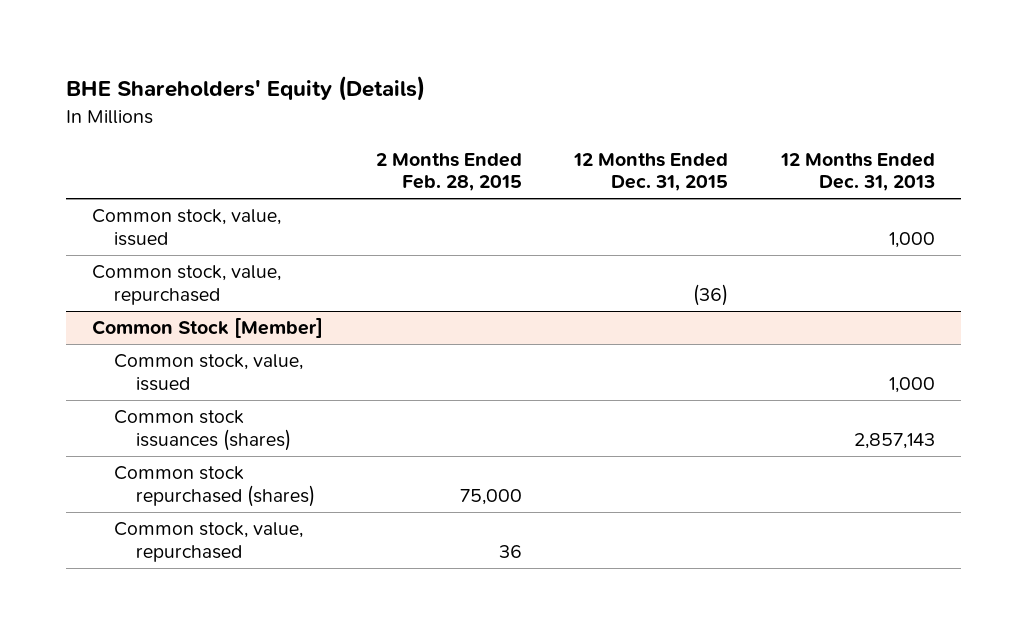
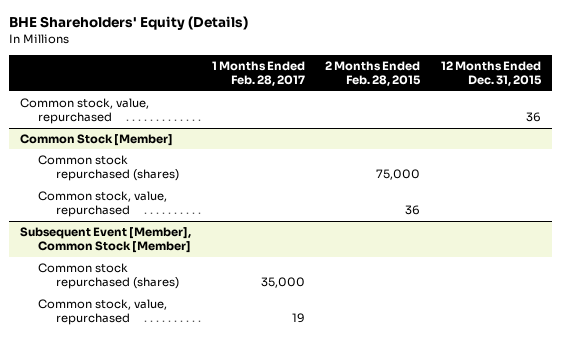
[780,152,936,192] 12 Months Ended Dec. 31, 2013 -> none
none -> [211,60,305,87] 1 Months Ended Feb. 28, 2017
[91,209,281,247] Common stock, value, issued -> none
[693,284,729,307] (36) -> [526,112,542,123] 36
[114,354,304,392] Common stock, value, issued -> none
[114,410,292,452] Common stock issuances (shares) -> none
none -> [19,226,191,254] Subsequent Event [Member], Common Stock [Member]
none -> [37,262,180,290] Common stock repurchased (shares)
none -> [37,298,167,326] Common stock, value, repurchased

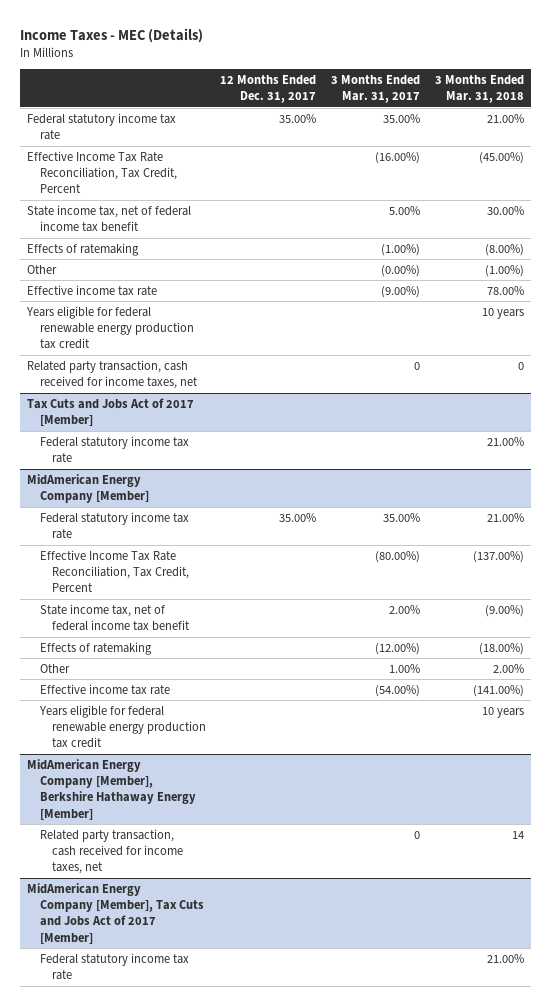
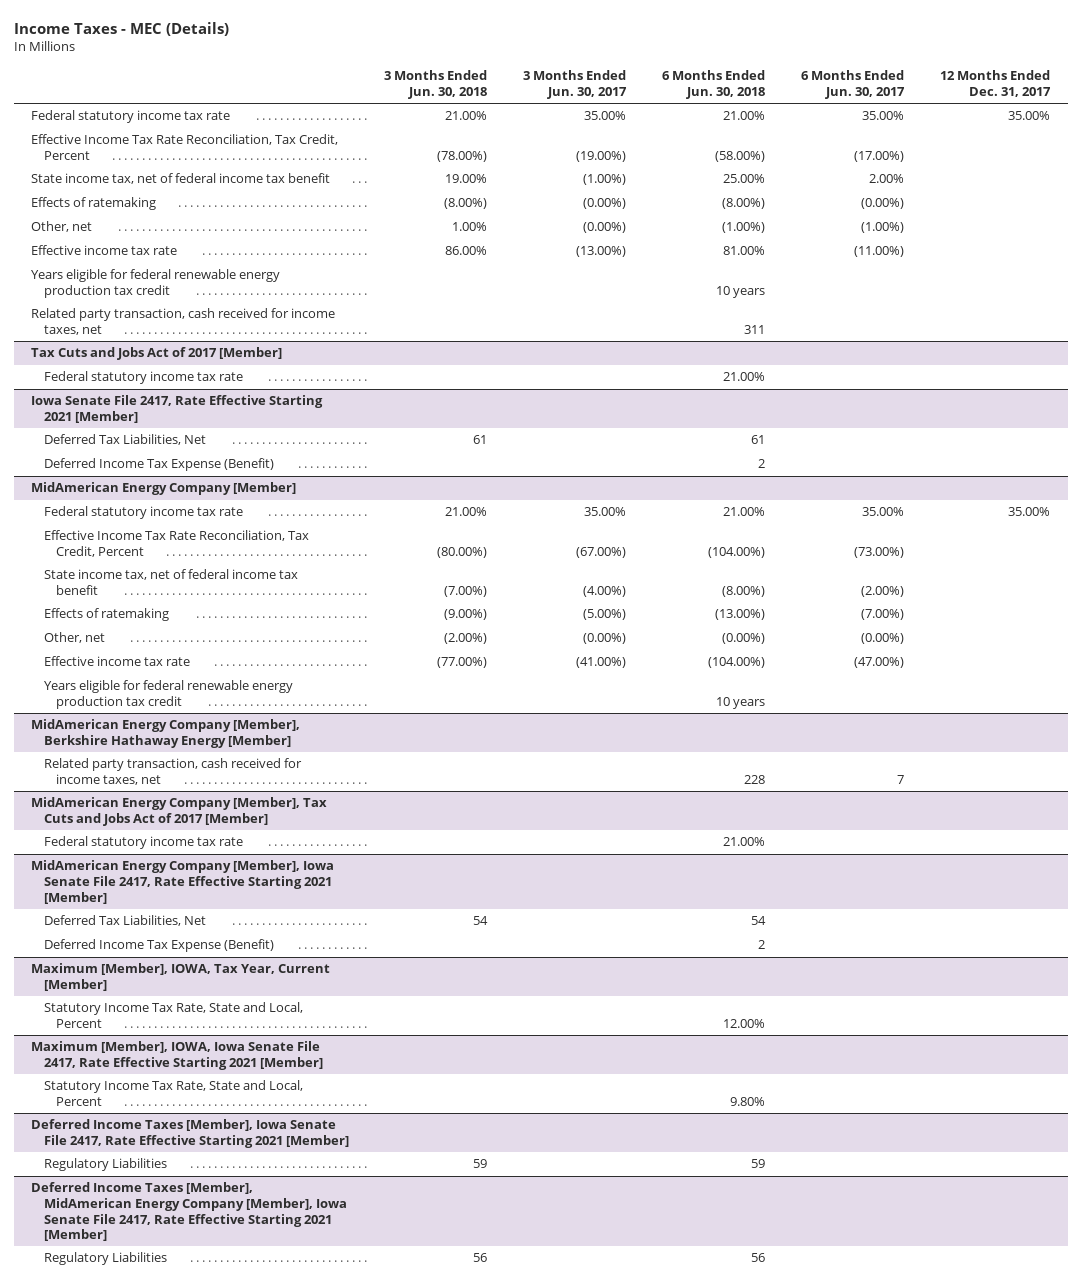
[330,75,420,104] 3 Months Ended Mar. 31, 2017 -> none
[434,75,524,104] 3 Months Ended Mar. 31, 2018 -> none
none -> [384,70,488,99] 3 Months Ended Jun. 30, 2018
none -> [523,70,628,99] 3 Months Ended Jun. 30, 2017
none -> [662,70,766,99] 6 Months Ended Jun. 30, 2018
none -> [801,70,906,99] 6 Months Ended Jun. 30, 2017
[27,264,58,274] Other -> [31,221,93,233] Other, net
none -> [31,395,324,424] Iowa Senate File 2417, Rate Effective Starting 2021 [Member]
none -> [43,434,206,446] Deferred Tax Liabilities, Net
none -> [43,458,274,472] Deferred Income Tax Expense (Benefit)
[39,663,70,673] Other -> [43,632,105,644] Other, net
none -> [31,860,335,904] MidAmerican Energy Company [Member], Iowa Senate File 2417, Rate Effective Starting 2021 [Member]
none -> [43,915,206,927] Deferred Tax Liabilities, Net
none -> [43,939,274,953] Deferred Income Tax Expense (Benefit)
none -> [31,963,331,992] Maximum [Member], IOWA, Tax Year, Current [Member]
none -> [43,1002,303,1029] Statutory Income Tax Rate, State and Local, Percent
none -> [31,1041,323,1071] Maximum [Member], IOWA, Iowa Senate File 2417, Rate Effective Starting 2021 [Member]
none -> [43,1080,303,1107] Statutory Income Tax Rate, State and Local, Percent
none -> [31,1119,349,1149] Deferred Income Taxes [Member], Iowa Senate File 2417, Rate Effective Starting 2021 [Member]
none -> [43,1158,167,1172] Regulatory Liabilities
none -> [31,1182,347,1242] Deferred Income Taxes [Member], MidAmerican Energy Company [Member], Iowa Senate File 2417, Rate Effective Starting 2021 [Member]
none -> [43,1252,167,1266] Regulatory Liabilities

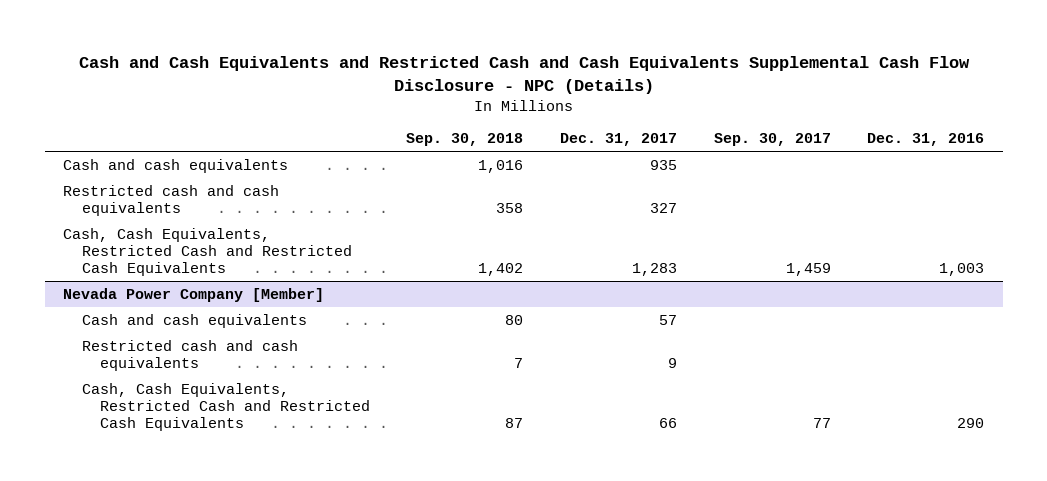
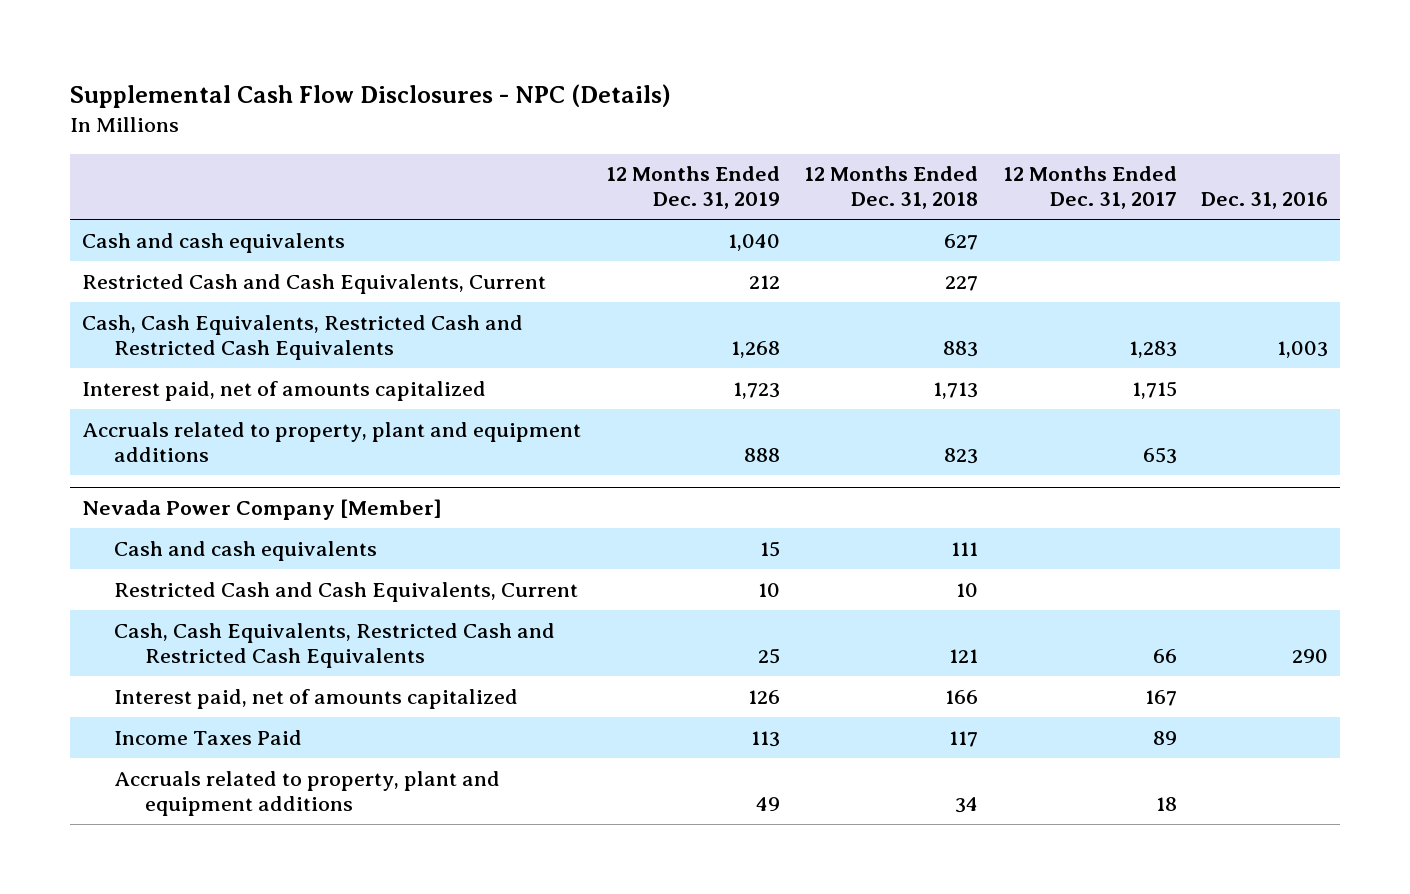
[78,55,970,94] Cash and Cash Equivalents and Restricted Cash and Cash Equivalents Supplemental Cash Flow Disclosure - NPC (Details) -> [70,84,672,109] Supplemental Cash Flow Disclosures - NPC (Details)
[406,133,524,147] Sep. 30, 2018 -> none
[560,133,678,147] Dec. 31, 2017 -> none
[713,133,831,147] Sep. 30, 2017 -> none
none -> [605,166,780,210] 12 Months Ended Dec. 31, 2019
none -> [804,166,979,210] 12 Months Ended Dec. 31, 2018
none -> [1002,166,1177,210] 12 Months Ended Dec. 31, 2017
[63,184,280,216] Restricted cash and cash equivalents -> [82,273,547,294] Restricted Cash and Cash Equivalents, Current
none -> [82,380,487,401] Interest paid, net of amounts capitalized
none -> [82,421,582,462] Accruals related to property, plant and equipment additions
[81,339,298,371] Restricted cash and cash equivalents -> [113,581,578,602] Restricted Cash and Cash Equivalents, Current
none -> [113,688,518,709] Interest paid, net of amounts capitalized
none -> [113,729,302,745] Income Taxes Paid
none -> [113,770,500,816] Accruals related to property, plant and equipment additions

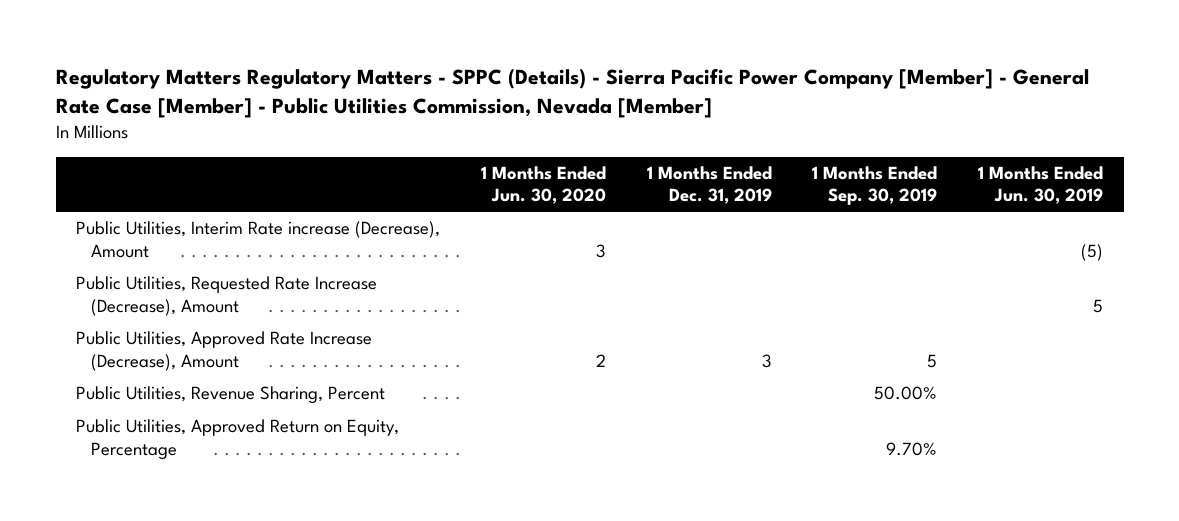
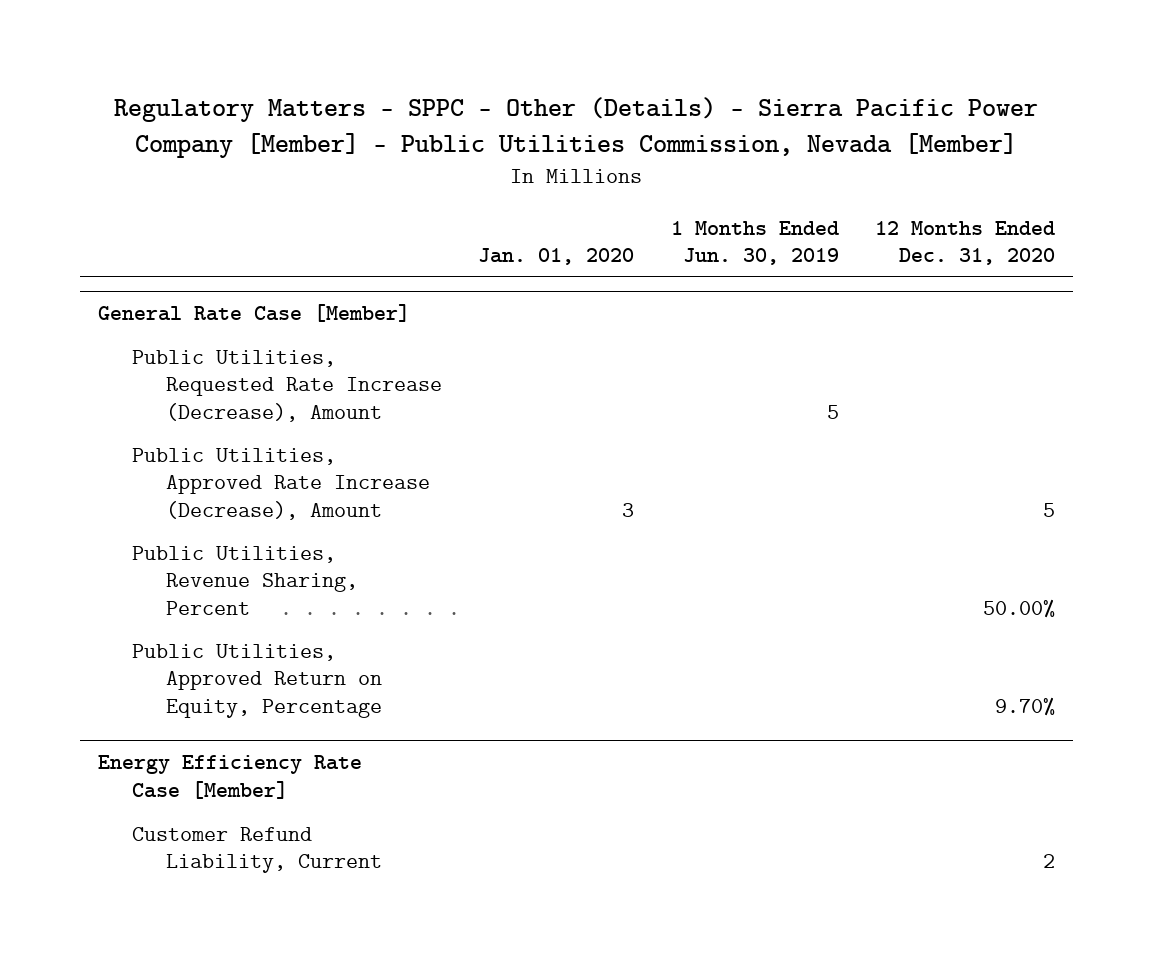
[55,68,1089,119] Regulatory Matters Regulatory Matters - SPPC (Details) - Sierra Pacific Power Company [Member] - General Rate Case [Member] - Public Utilities Commission, Nevada [Member] -> [114,96,1039,158] Regulatory Matters - SPPC - Other (Details) - Sierra Pacific Power Company [Member] - Public Utilities Commission, Nevada [Member]
[480,165,606,205] 1 Months Ended Jun. 30, 2020 -> none
[646,165,772,205] 1 Months Ended Dec. 31, 2019 -> none
[812,165,938,206] 1 Months Ended Sep. 30, 2019 -> none
none -> [478,248,635,266] Jan. 01, 2020
none -> [874,220,1055,266] 12 Months Ended Dec. 31, 2020
[76,221,441,258] Public Utilities, Interim Rate increase (Decrease), Amount -> none
none -> [97,304,410,323] General Rate Case [Member]
none -> [97,755,362,799] Energy Efficiency Rate Case [Member]
none -> [131,826,383,874] Customer Refund Liability, Current

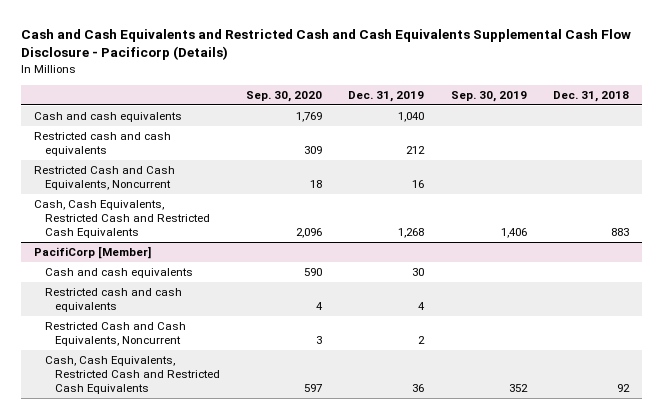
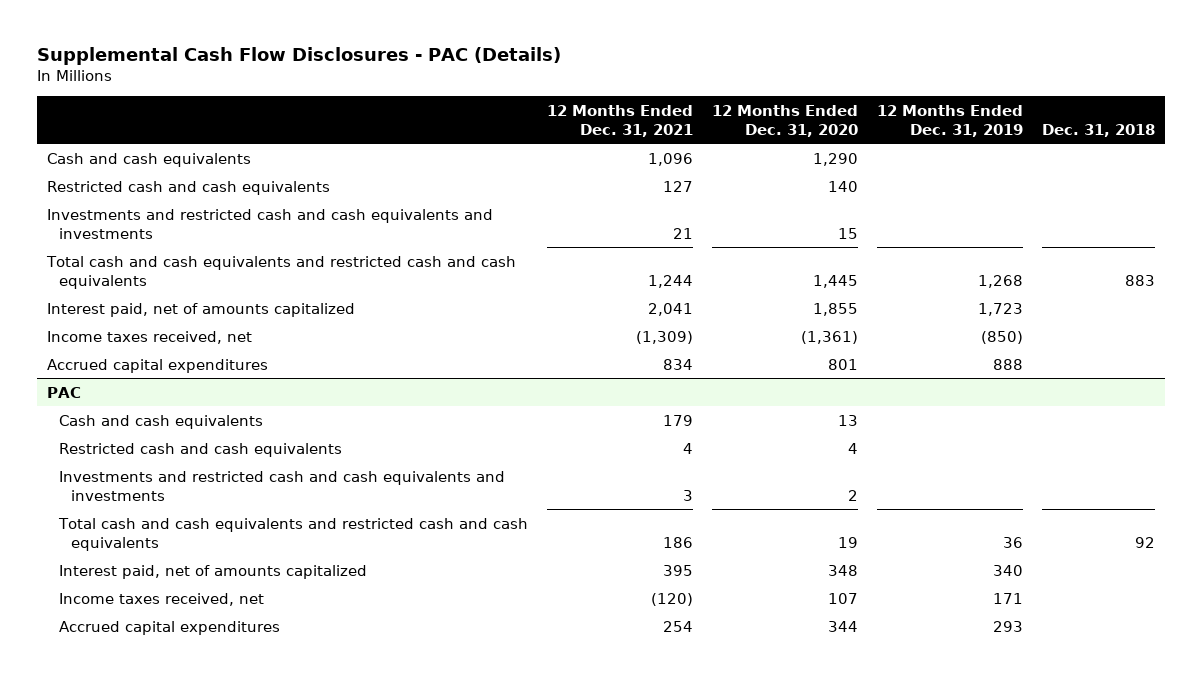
[21,29,632,61] Cash and Cash Equivalents and Restricted Cash and Cash Equivalents Supplemental Cash Flow Disclosure - Pacificorp (Details) -> [37,46,562,65] Supplemental Cash Flow Disclosures - PAC (Details)
[246,90,323,102] Sep. 30, 2020 -> none
[348,90,425,102] Dec. 31, 2019 -> none
[450,90,527,102] Sep. 30, 2019 -> none
none -> [547,104,694,137] 12 Months Ended Dec. 31, 2021
none -> [712,104,859,137] 12 Months Ended Dec. 31, 2020
none -> [877,104,1024,137] 12 Months Ended Dec. 31, 2019
[34,166,176,190] Restricted Cash and Cash Equivalents, Noncurrent -> [46,208,493,239] Investments and restricted cash and cash equivalents and investments
[34,200,210,238] Cash, Cash Equivalents, Restricted Cash and Restricted Cash Equivalents -> [45,255,516,289] Total cash and cash equivalents and restricted cash and cash equivalents
none -> [46,302,355,317] Interest paid, net of amounts capitalized
none -> [46,330,252,344] Income taxes received, net
none -> [46,358,268,373] Accrued capital expenditures
[34,246,152,260] PacifiCorp [Member] -> [46,386,81,398] PAC
[44,322,186,346] Restricted Cash and Cash Equivalents, Noncurrent -> [59,470,506,501] Investments and restricted cash and cash equivalents and investments
[44,356,221,394] Cash, Cash Equivalents, Restricted Cash and Restricted Cash Equivalents -> [58,517,529,551] Total cash and cash equivalents and restricted cash and cash equivalents
none -> [59,564,368,579] Interest paid, net of amounts capitalized
none -> [59,592,265,606] Income taxes received, net
none -> [59,620,281,635] Accrued capital expenditures

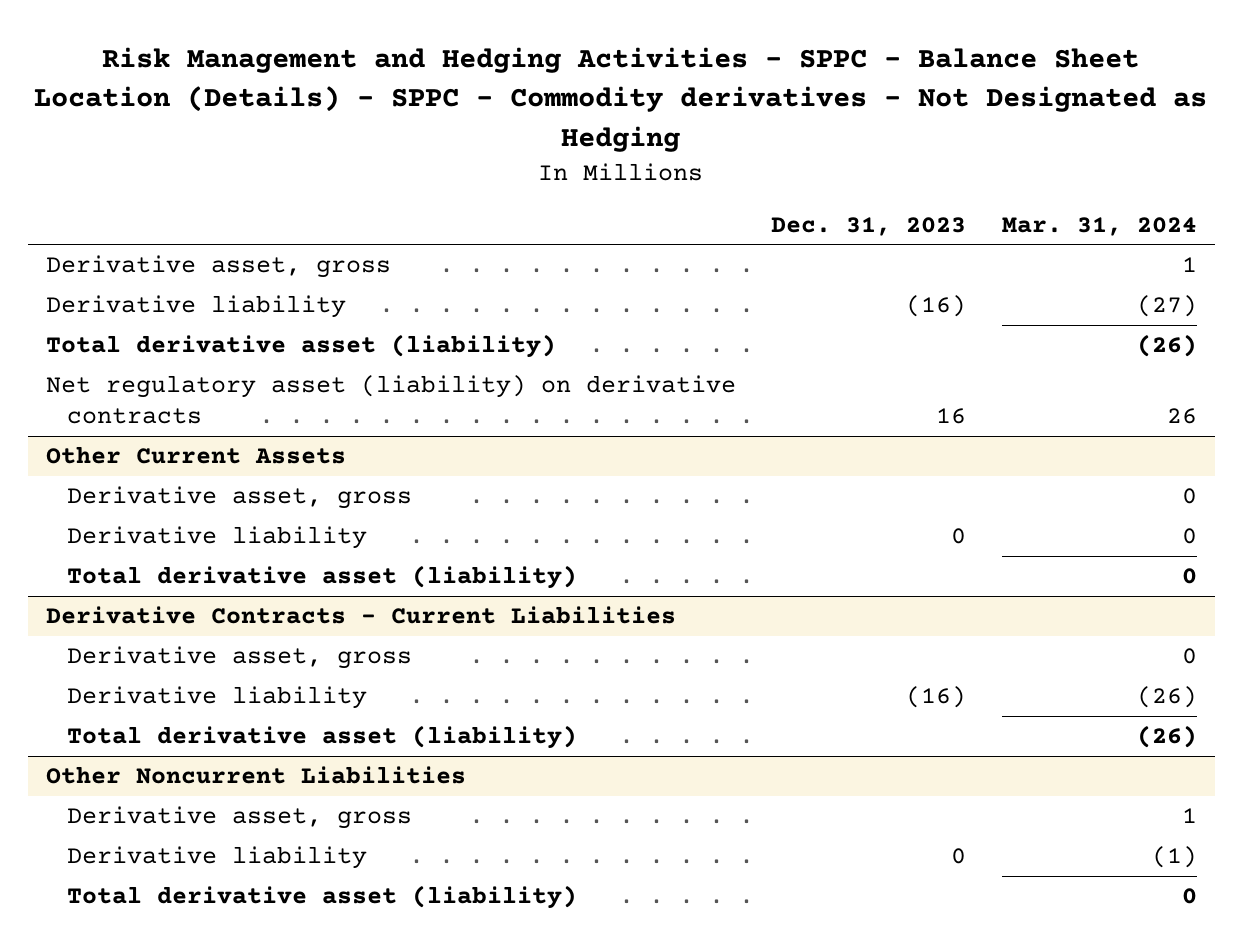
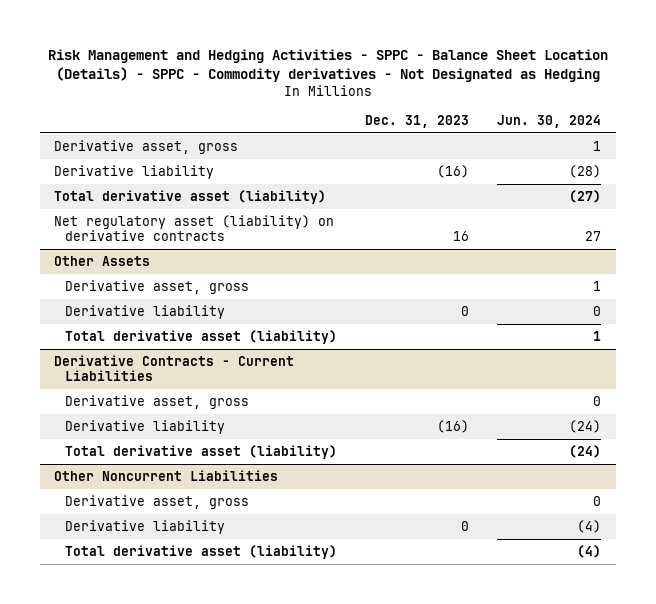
[1001,216,1197,236] Mar. 31, 2024 -> none
none -> [497,114,602,128] Jun. 30, 2024
[45,446,346,465] Other Current Assets -> [54,255,151,266] Other Assets

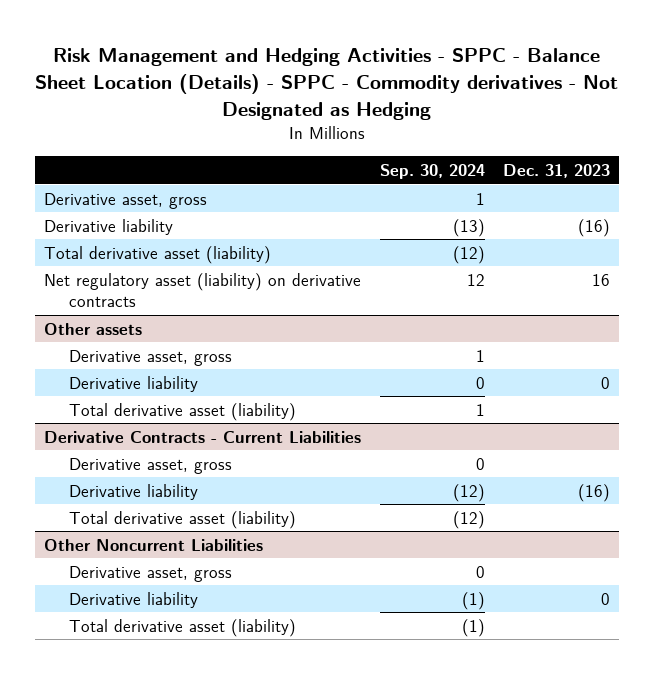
[497,114,602,128] Jun. 30, 2024 -> none
none -> [379,163,485,179] Sep. 30, 2024
[54,255,151,266] Other Assets -> [44,322,143,335] Other assets

